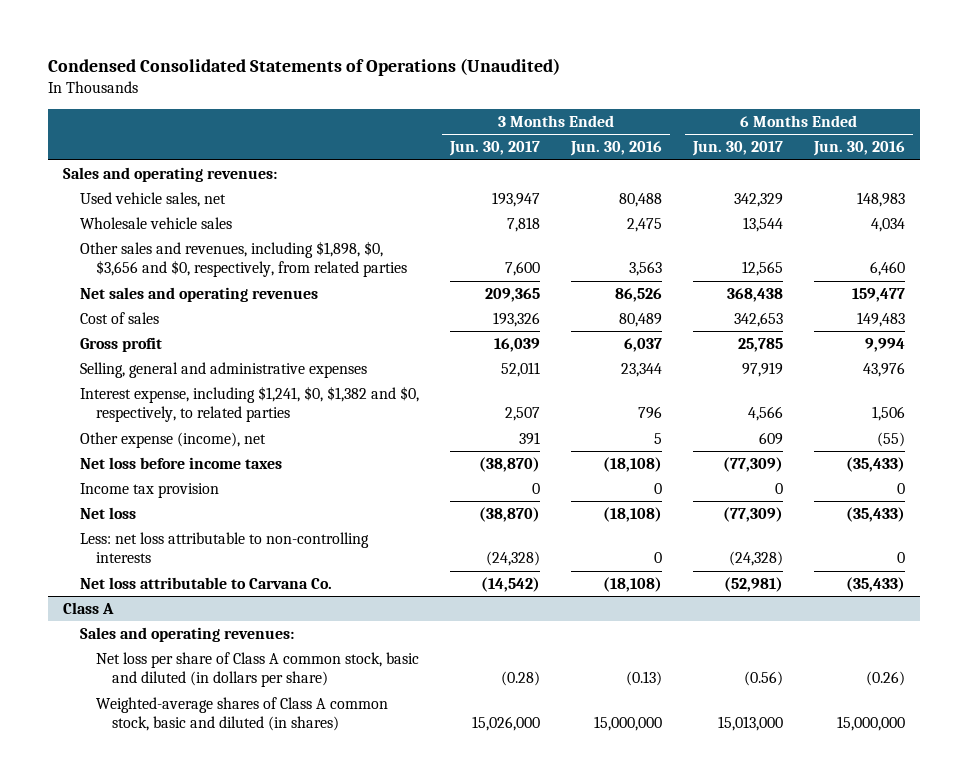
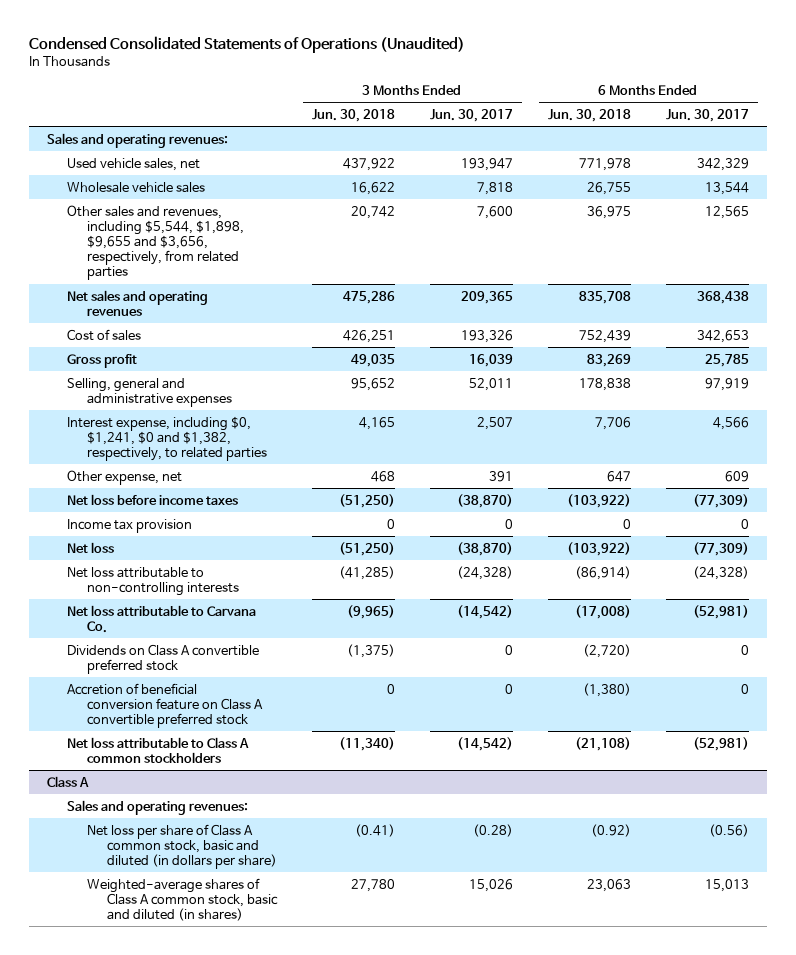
[569,141,662,157] Jun. 30, 2016 -> none
[812,141,905,157] Jun. 30, 2016 -> none
none -> [311,108,395,122] Jun. 30, 2018
none -> [547,108,631,122] Jun. 30, 2018
[79,241,408,278] Other sales and revenues, including $1,898, $0, $3,656 and $0, respectively, from related parties -> [66,204,244,281] Other sales and revenues, including $5,544, $1,898, $9,655 and $3,656, respectively, from related parties
[79,386,419,423] Interest expense, including $1,241, $0, $1,382 and $0, respectively, to related parties -> [66,415,267,461] Interest expense, including $0, $1,241, $0 and $1,382, respectively, to related parties
[79,432,266,449] Other expense (income), net -> [66,469,182,485] Other expense, net
[79,532,369,564] Less: net loss attributable to non-controlling interests -> [66,566,239,596] Net loss attributable to non-controlling interests
none -> [66,643,259,674] Dividends on Class A convertible preferred stock
none -> [66,682,263,728] Accretion of beneficial conversion feature on Class A convertible preferred stock
none -> [66,736,249,763] Net loss attributable to Class A common stockholders
[472,716,541,732] 15,026,000 -> [468,878,513,892] 15,026
[717,716,783,732] 15,013,000 -> [704,878,749,892] 15,013

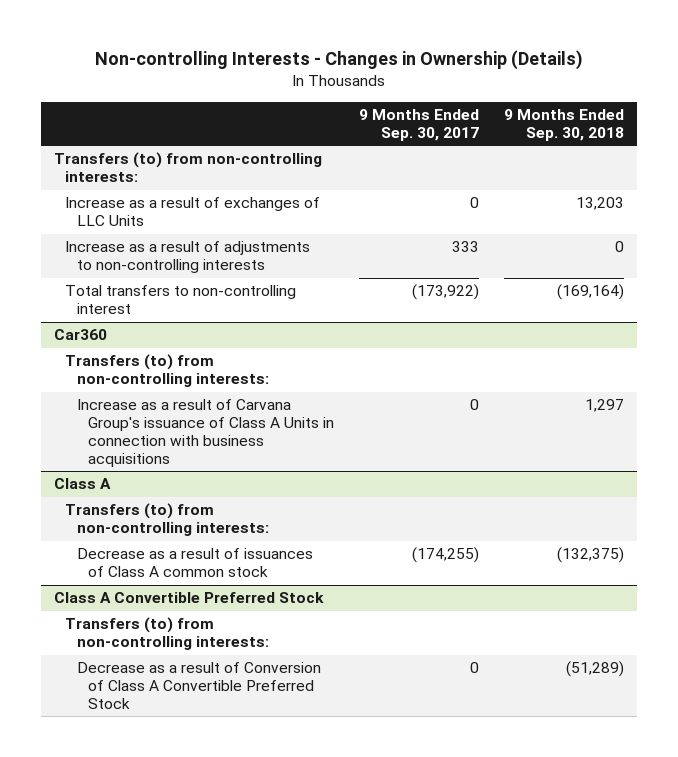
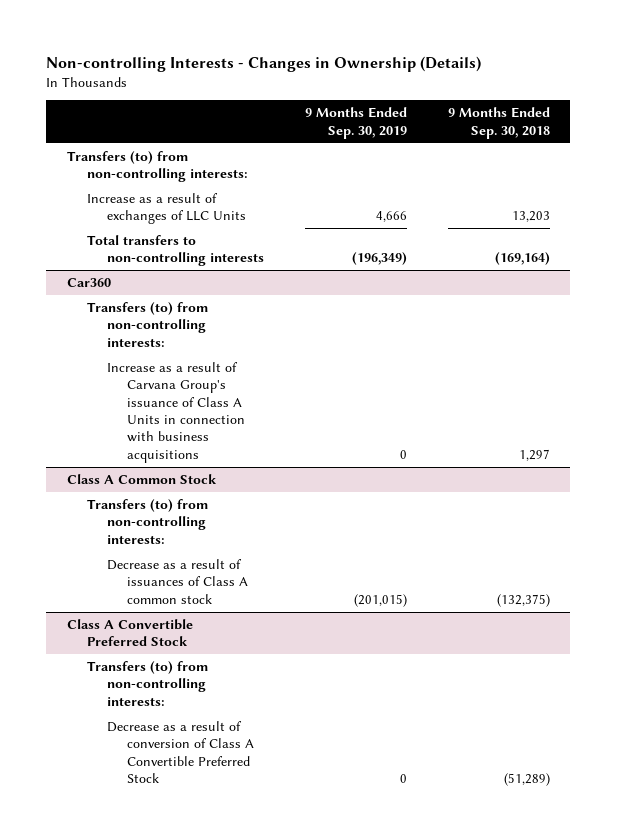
[359,109,480,142] 9 Months Ended Sep. 30, 2017 -> none
none -> [304,107,407,139] 9 Months Ended Sep. 30, 2019
[65,241,311,274] Increase as a result of adjustments to non-controlling interests -> none
[65,285,297,315] Total transfers to non-controlling interest -> [86,235,265,267] Total transfers to non-controlling interests
[53,478,111,490] Class A -> [66,474,217,485] Class A Common Stock
[76,662,321,710] Decrease as a result of Conversion of Class A Convertible Preferred Stock -> [107,721,255,783] Decrease as a result of conversion of Class A Convertible Preferred Stock

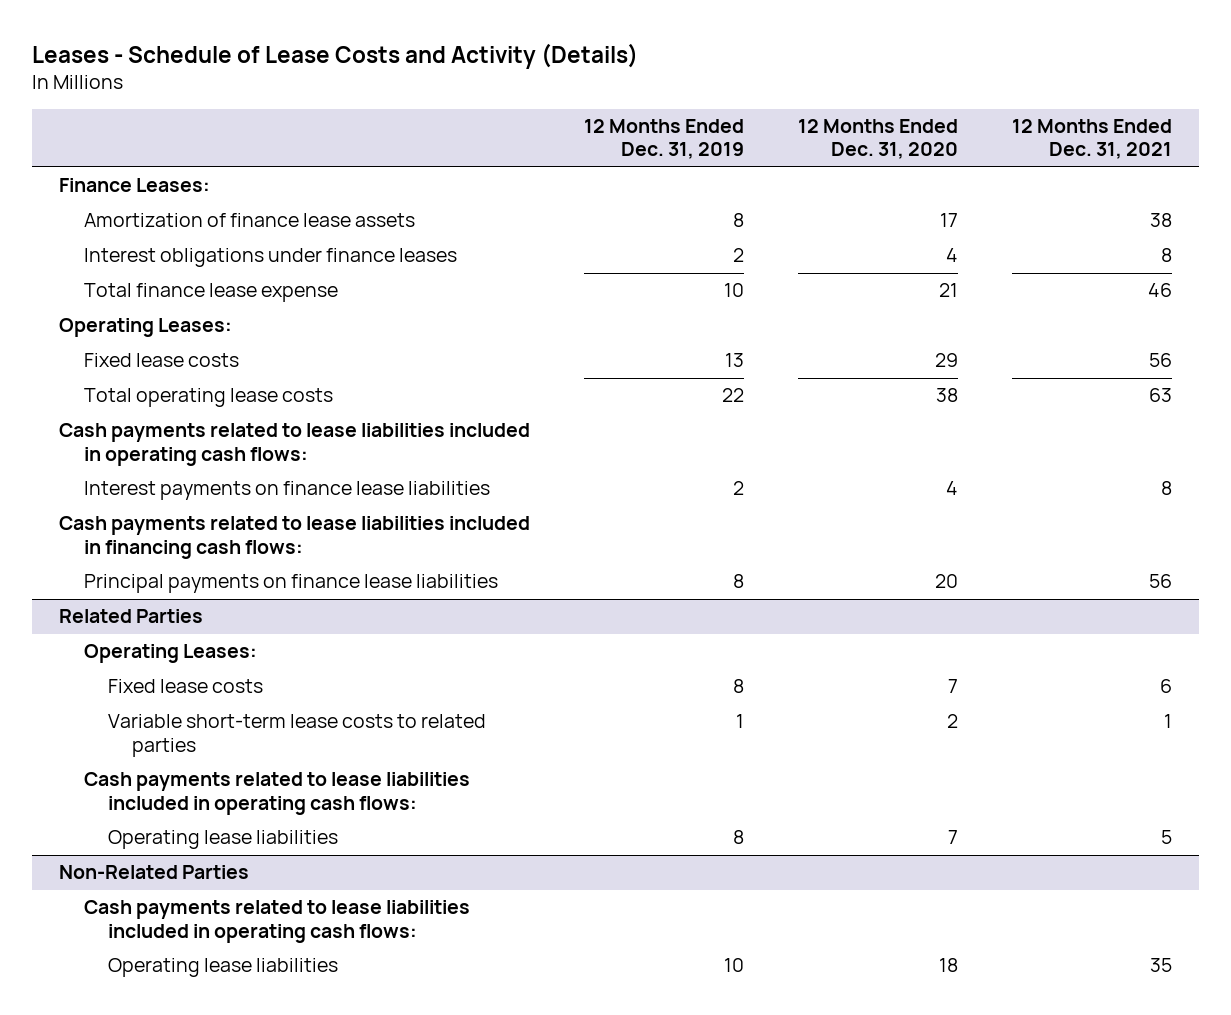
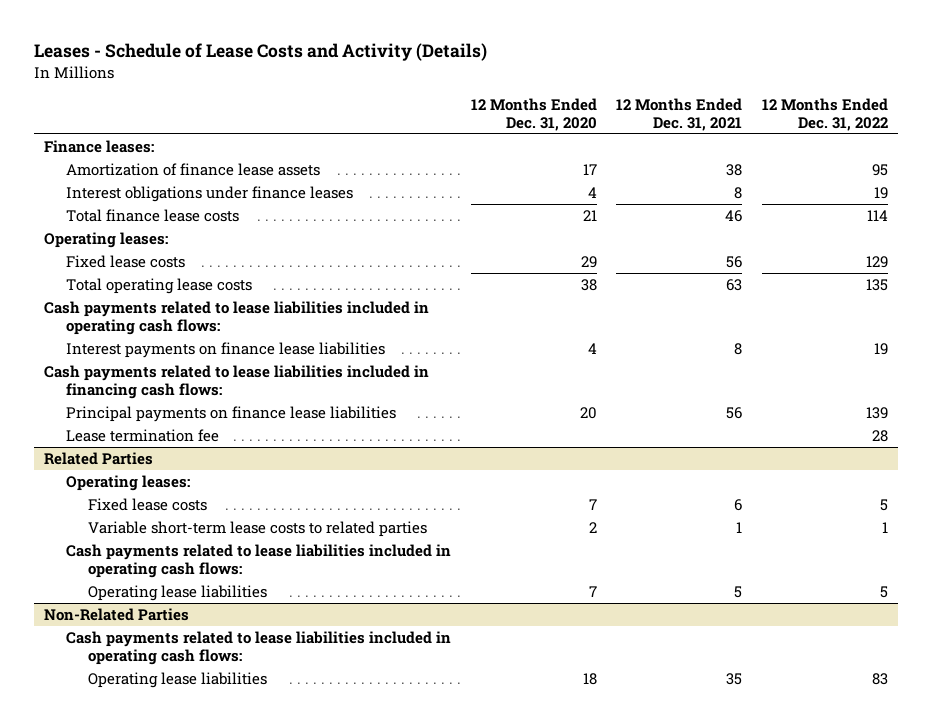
[584,119,745,160] 12 Months Ended Dec. 31, 2019 -> none
none -> [761,98,888,131] 12 Months Ended Dec. 31, 2022
[59,178,211,193] Finance Leases: -> [43,139,154,153] Finance leases:
[83,283,338,303] Total finance lease expense -> [65,208,239,222] Total finance lease costs
[59,318,233,338] Operating Leases: -> [43,231,168,248] Operating leases:
none -> [65,428,219,442] Lease termination fee
[83,644,257,664] Operating Leases: -> [65,474,190,491] Operating leases:

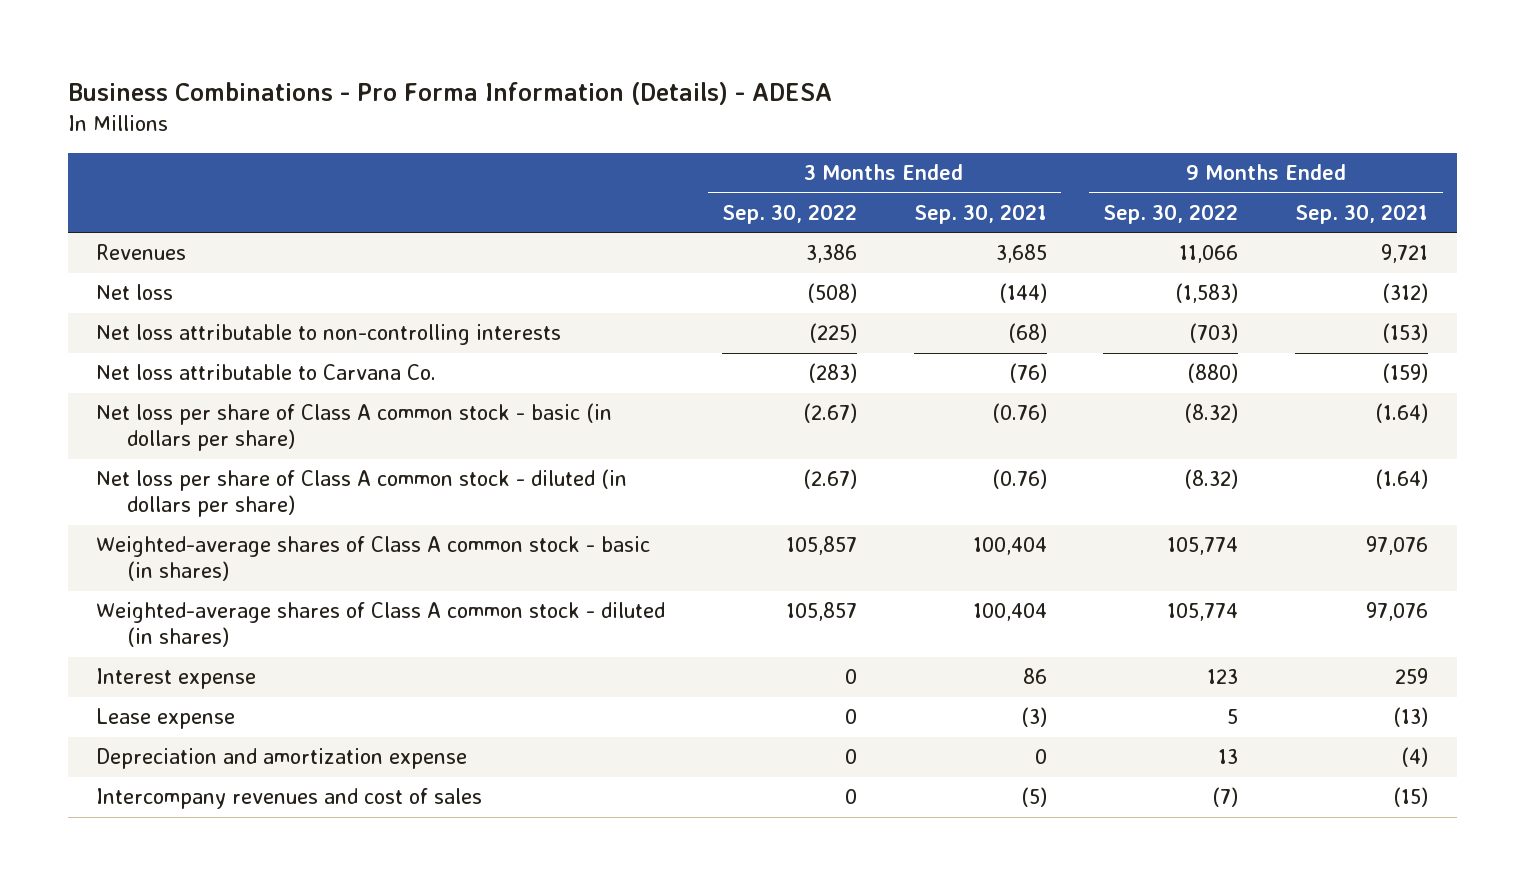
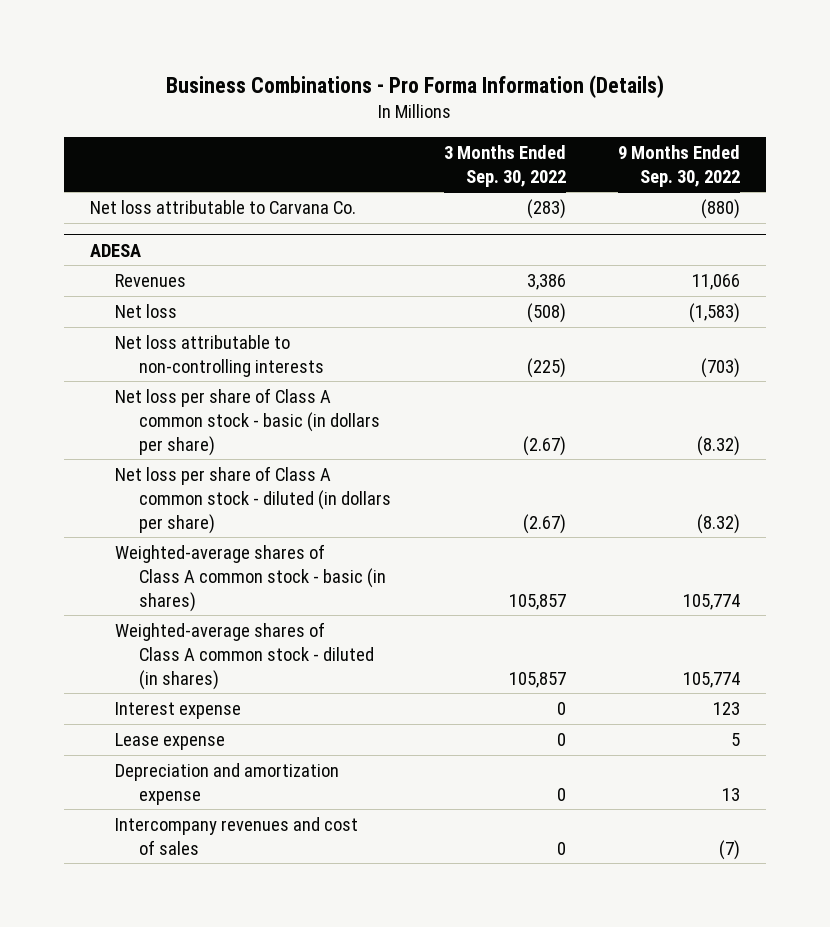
[67,82,832,106] Business Combinations - Pro Forma Information (Details) - ADESA -> [166,75,665,99] Business Combinations - Pro Forma Information (Details)
[913,203,1047,224] Sep. 30, 2021 -> none
[1295,203,1429,224] Sep. 30, 2021 -> none
[95,364,436,381] Net loss attributable to Carvana Co. -> [90,199,357,214] Net loss attributable to Carvana Co.
none -> [90,243,142,257] ADESA

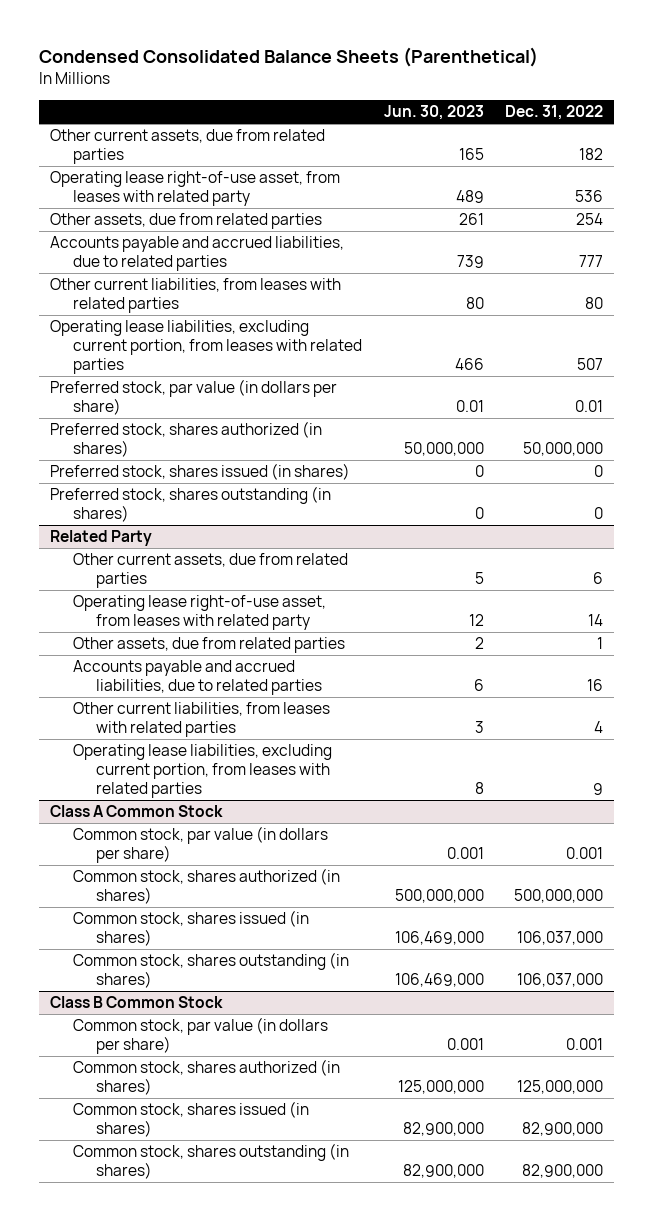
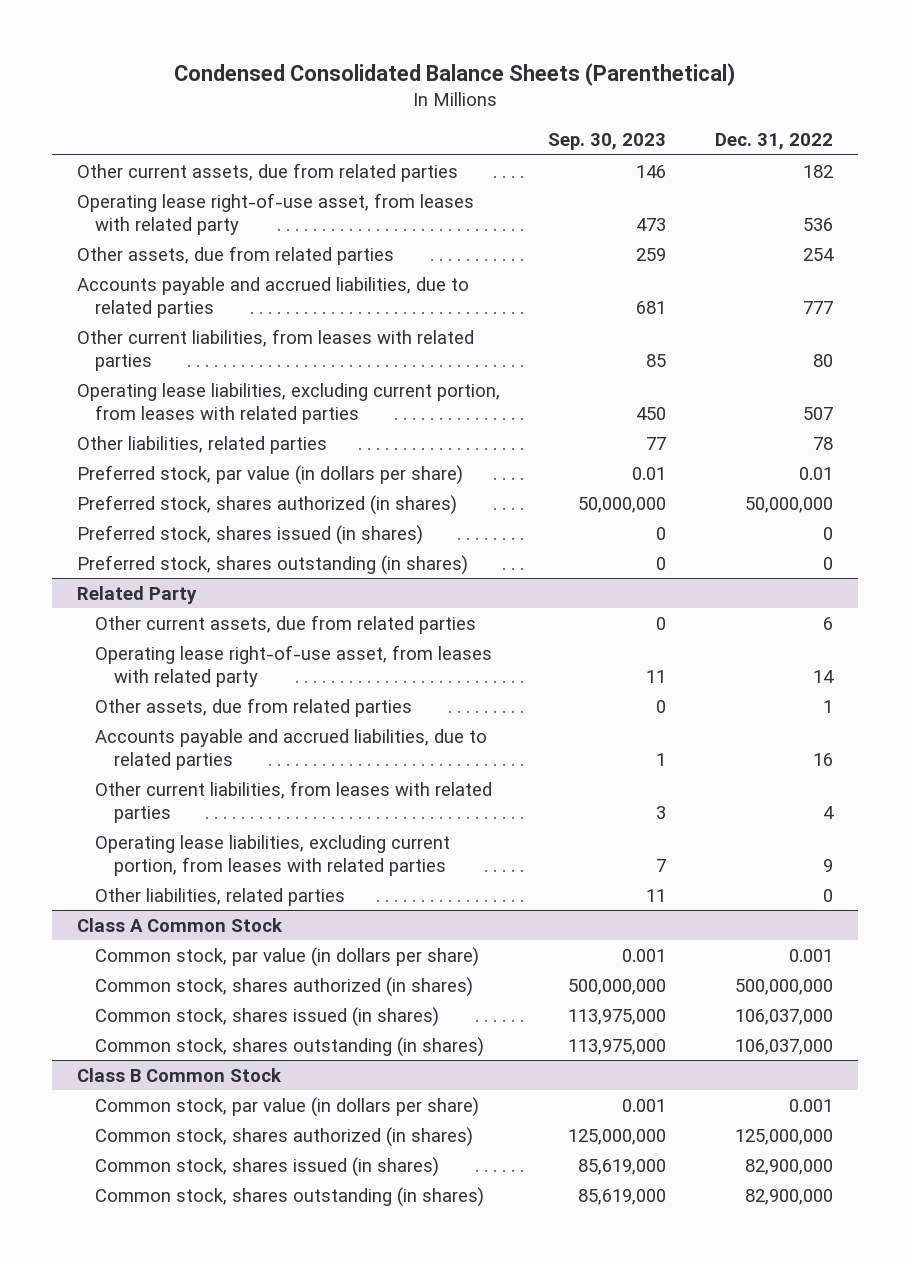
[383,105,484,121] Jun. 30, 2023 -> none
none -> [548,133,667,151] Sep. 30, 2023
none -> [76,435,327,454] Other liabilities, related parties
none -> [95,887,346,906] Other liabilities, related parties

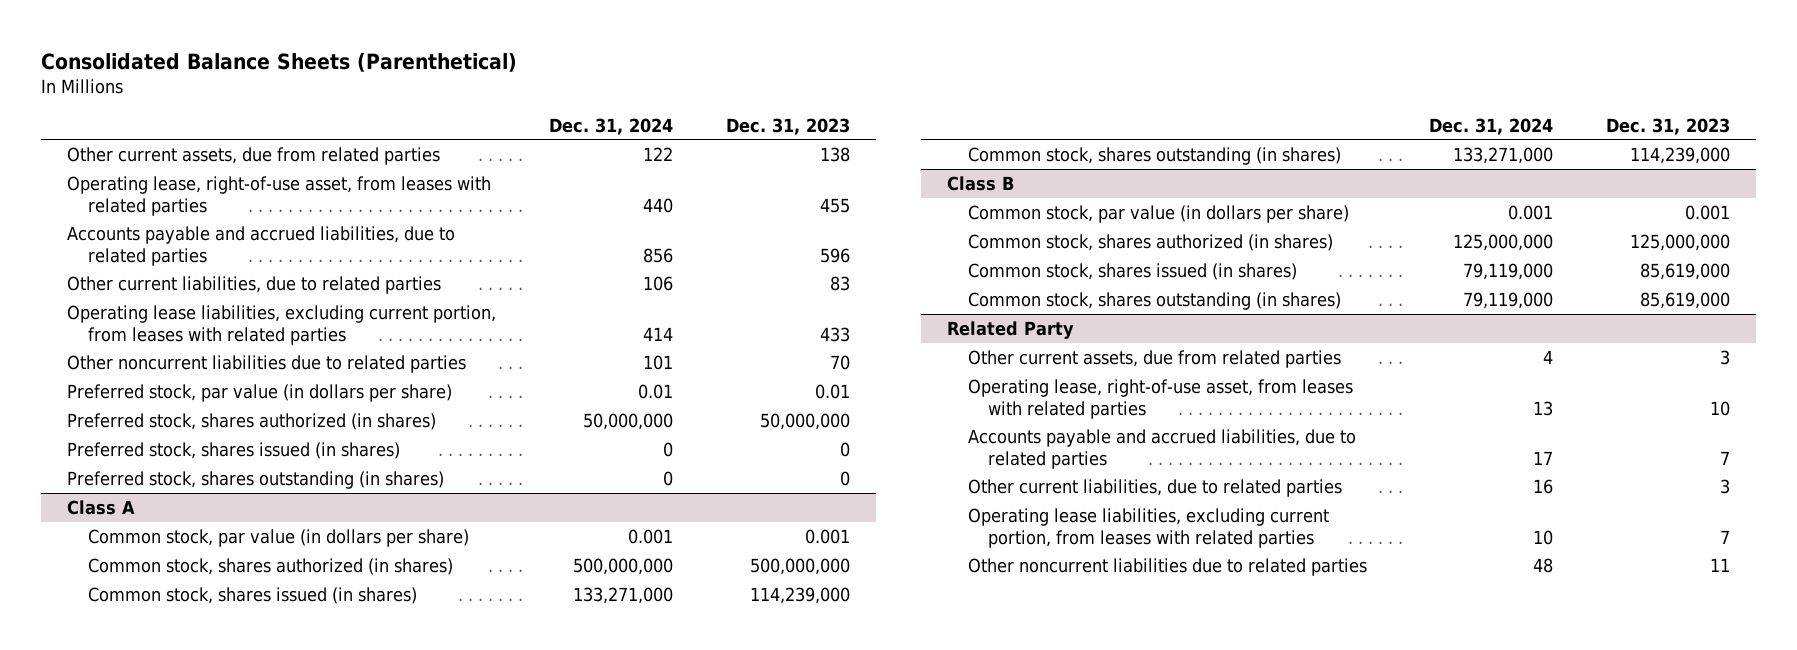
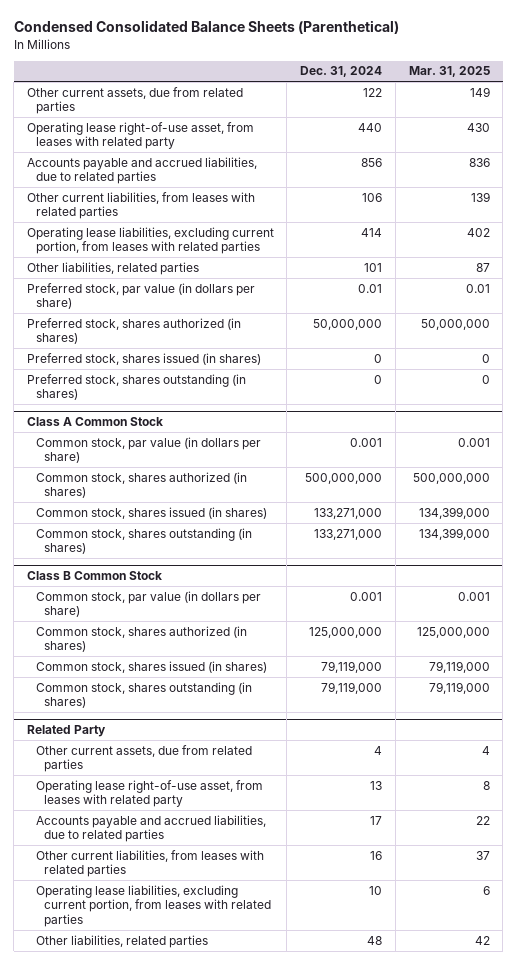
[40,52,517,72] Consolidated Balance Sheets (Parenthetical) -> [13,20,399,35] Condensed Consolidated Balance Sheets (Parenthetical)
[725,117,850,135] Dec. 31, 2023 -> none
none -> [408,66,490,78] Mar. 31, 2025
[67,175,492,216] Operating lease, right-of-use asset, from leases with related parties -> [26,121,254,150] Operating lease right-of-use asset, from leases with related party
[67,275,442,294] Other current liabilities, due to related parties -> [26,191,255,220] Other current liabilities, from leases with related parties
[67,354,467,373] Other noncurrent liabilities due to related parties -> [26,261,199,275] Other liabilities, related parties
[67,499,136,515] Class A -> [26,417,163,427] Class A Common Stock
[947,175,1015,191] Class B -> [26,571,162,581] Class B Common Stock
[967,378,1353,419] Operating lease, right-of-use asset, from leases with related parties -> [35,779,263,808] Operating lease right-of-use asset, from leases with related party
[967,478,1342,497] Other current liabilities, due to related parties -> [35,849,264,878] Other current liabilities, from leases with related parties
[967,557,1367,576] Other noncurrent liabilities due to related parties -> [35,934,208,948] Other liabilities, related parties

